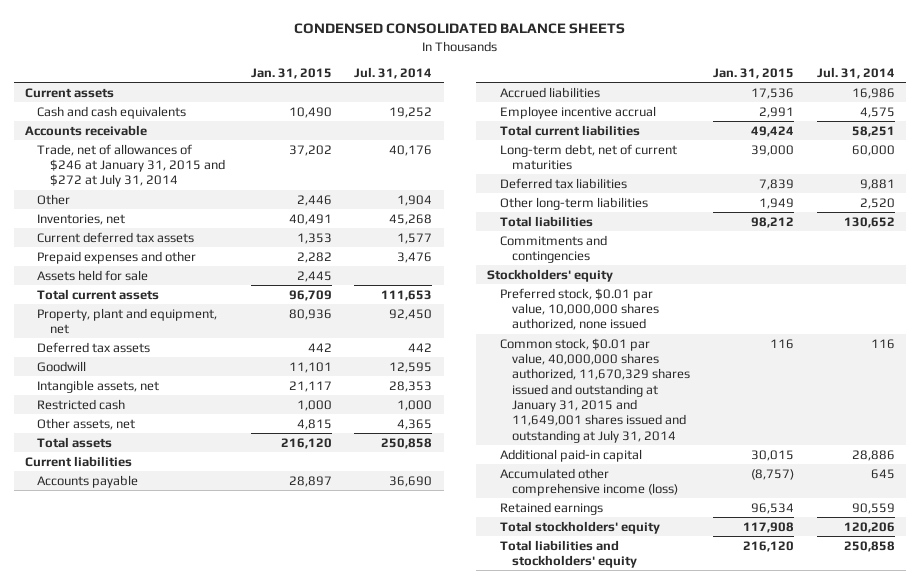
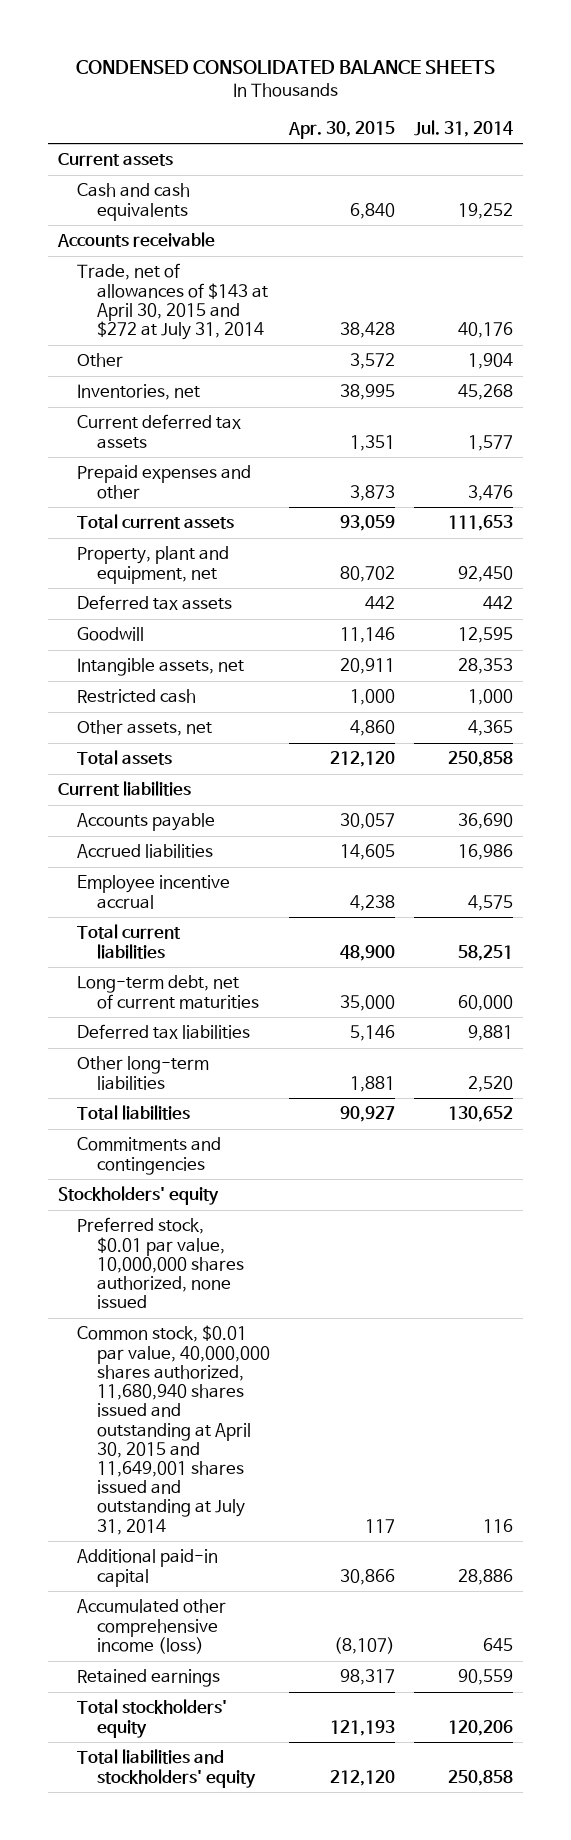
[250,68,332,80] Jan. 31, 2015 -> none
none -> [288,120,396,139] Apr. 30, 2015
[37,143,225,188] Trade, net of allowances of $246 at January 31, 2015 and $272 at July 31, 2014 -> [77,263,269,341] Trade, net of allowances of $143 at April 30, 2015 and $272 at July 31, 2014
[37,269,149,281] Assets held for sale -> none
[499,337,690,443] Common stock, $0.01 par value, 40,000,000 shares authorized, 11,670,329 shares issued and outstanding at January 31, 2015 and 11,649,001 shares issued and outstanding at July 31, 2014 -> [77,1325,271,1535] Common stock, $0.01 par value, 40,000,000 shares authorized, 11,680,940 shares issued and outstanding at April 30, 2015 and 11,649,001 shares issued and outstanding at July 31, 2014

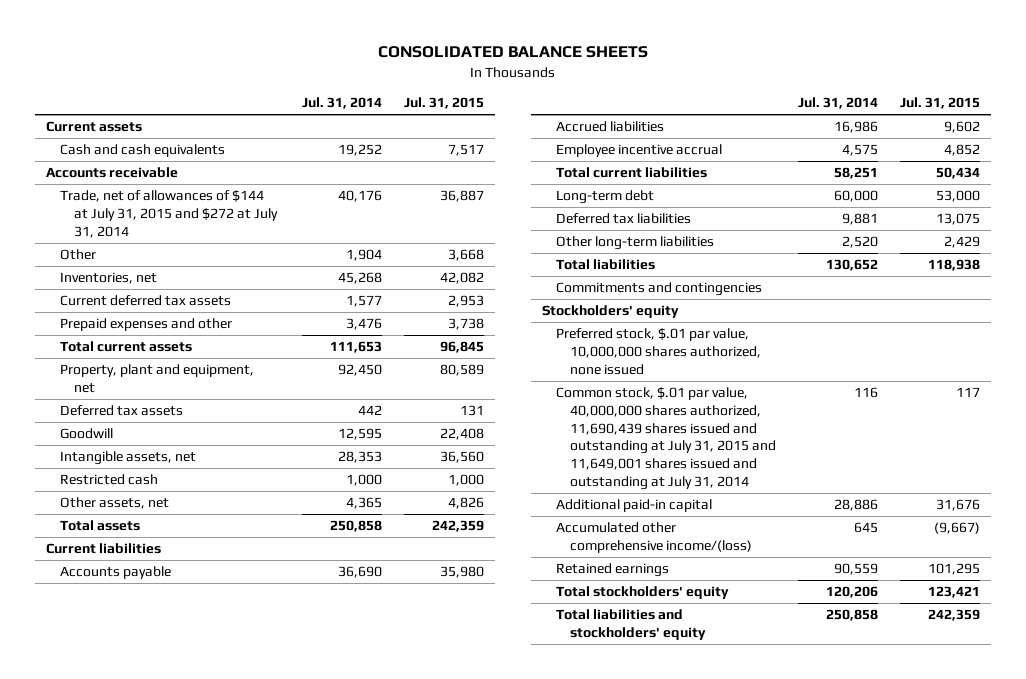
[76,59,496,74] CONDENSED CONSOLIDATED BALANCE SHEETS -> [378,46,649,59] CONSOLIDATED BALANCE SHEETS
[288,120,396,139] Apr. 30, 2015 -> none
none -> [404,97,485,110] Jul. 31, 2015
[77,263,269,341] Trade, net of allowances of $143 at April 30, 2015 and $272 at July 31, 2014 -> [60,190,278,238] Trade, net of allowances of $144 at July 31, 2015 and $272 at July 31, 2014
[77,975,260,1009] Long-term debt, net of current maturities -> [555,190,654,205] Long-term debt
[77,1217,245,1310] Preferred stock, $0.01 par value, 10,000,000 shares authorized, none issued -> [555,328,761,375] Preferred stock, $.01 par value, 10,000,000 shares authorized, none issued
[77,1325,271,1535] Common stock, $0.01 par value, 40,000,000 shares authorized, 11,680,940 shares issued and outstanding at April 30, 2015 and 11,649,001 shares issued and outstanding at July 31, 2014 -> [555,387,776,490] Common stock, $.01 par value, 40,000,000 shares authorized, 11,690,439 shares issued and outstanding at July 31, 2015 and 11,649,001 shares issued and outstanding at July 31, 2014
[77,1599,227,1654] Accumulated other comprehensive income (loss) -> [555,522,752,553] Accumulated other comprehensive income/(loss)

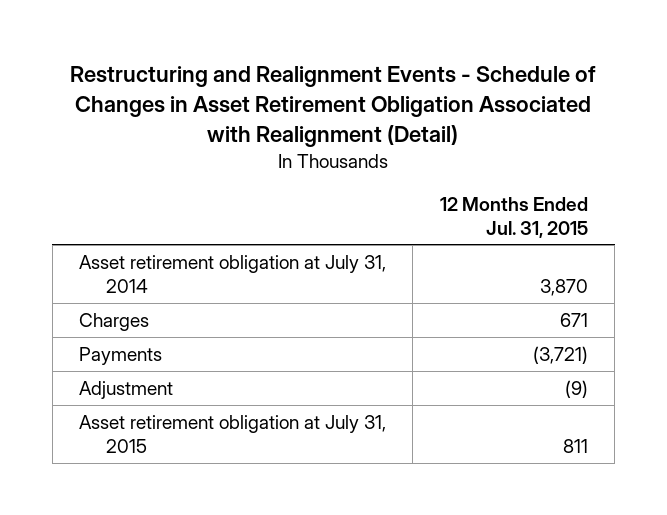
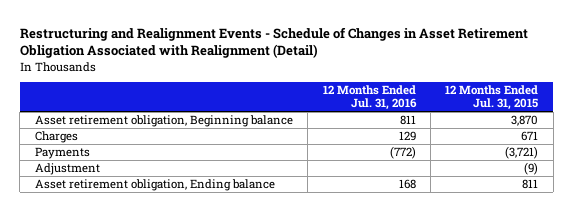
none -> [322,85,417,111] 12 Months Ended Jul. 31, 2016
[79,254,387,293] Asset retirement obligation at July 31, 2014 -> [34,115,293,128] Asset retirement obligation, Beginning balance
[79,414,387,453] Asset retirement obligation at July 31, 2015 -> [34,179,275,192] Asset retirement obligation, Ending balance

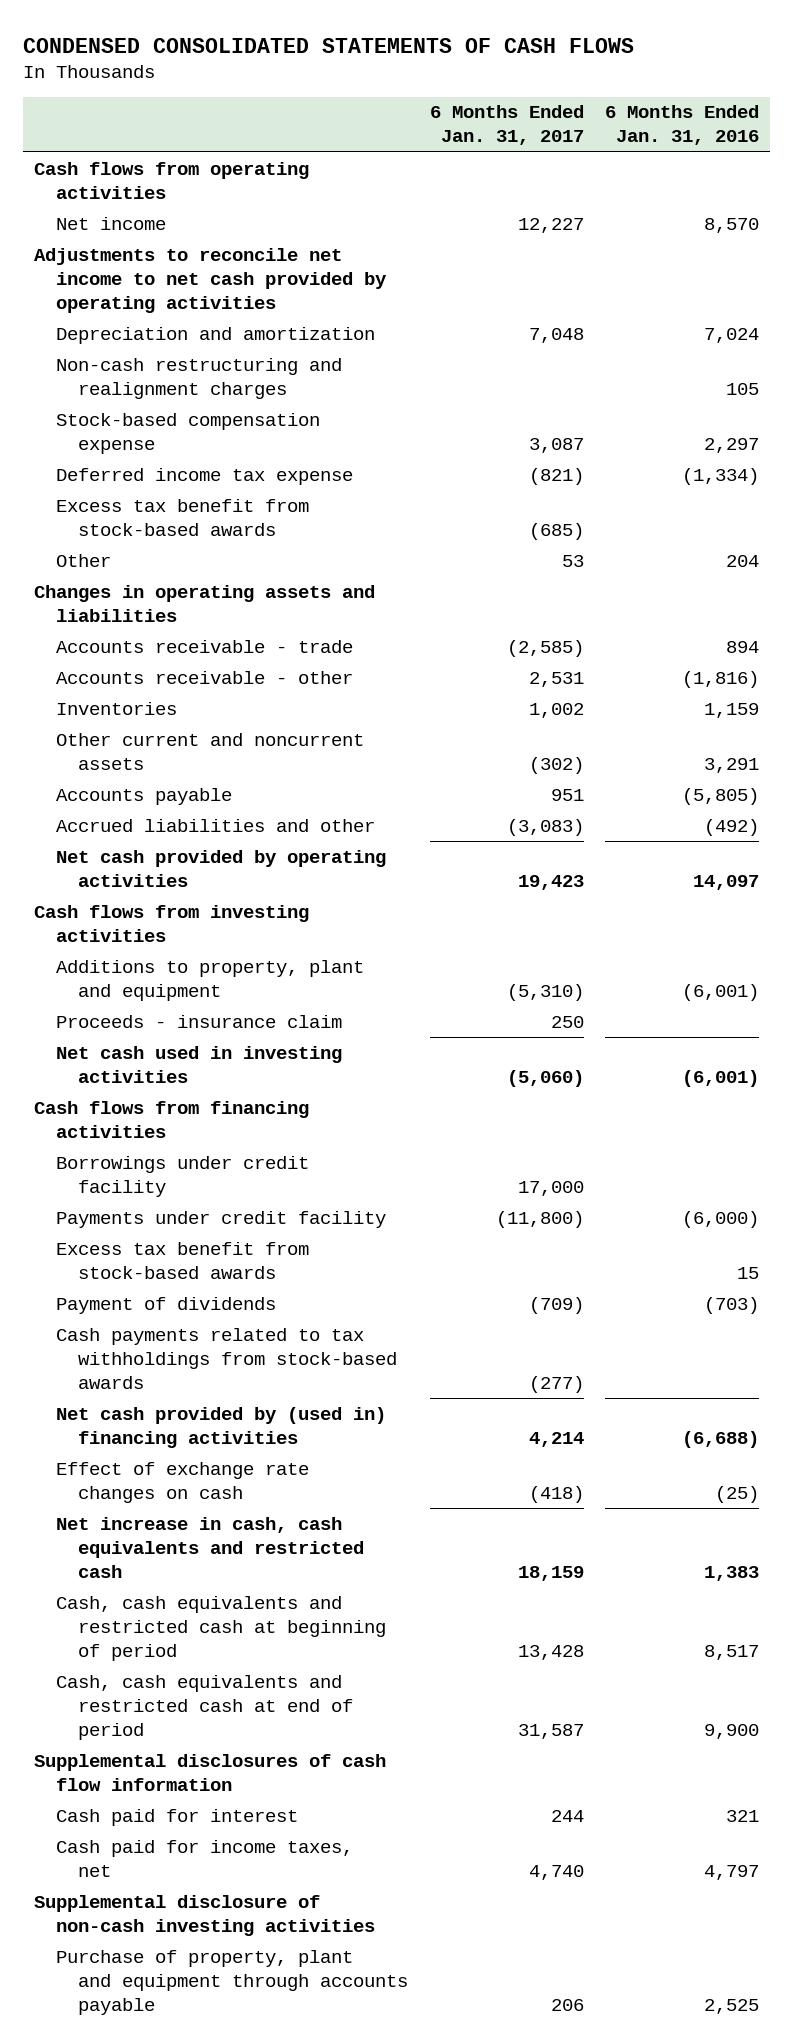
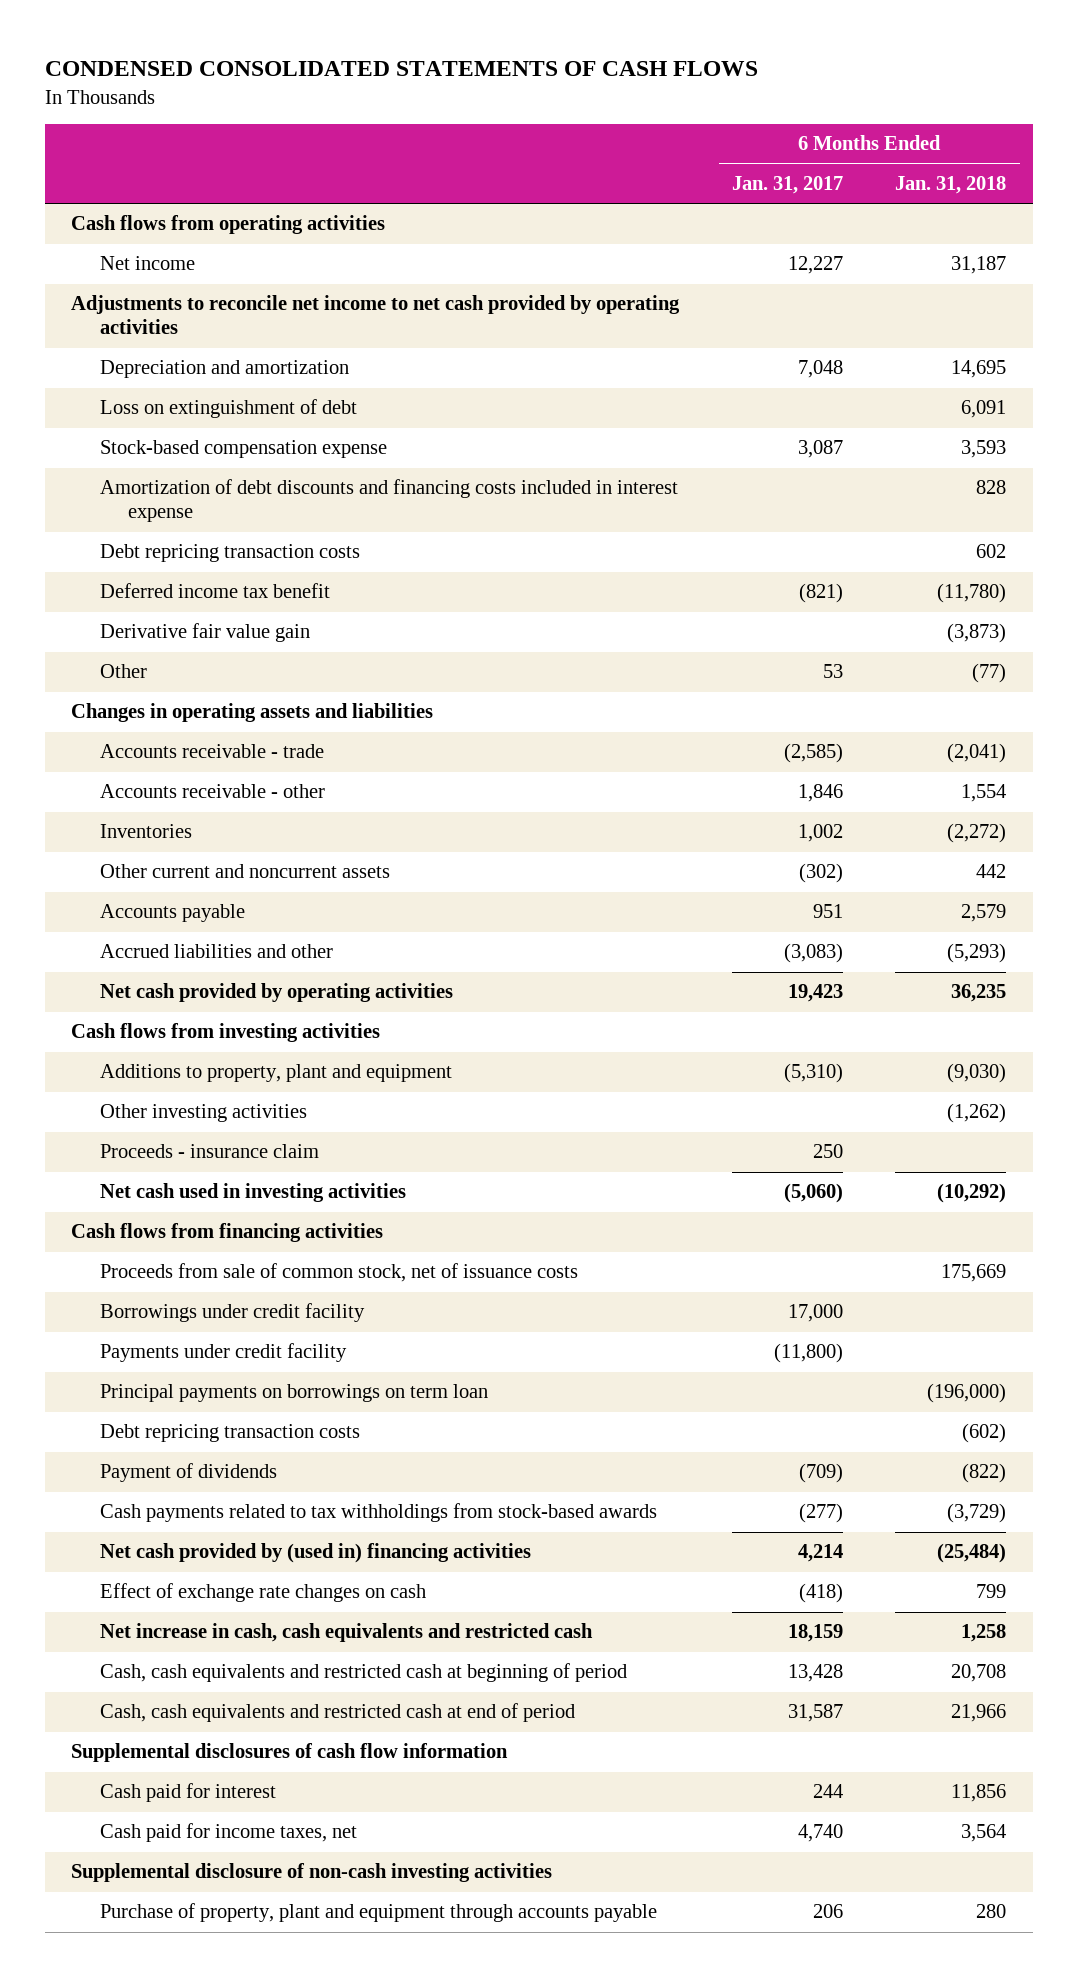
[605,105,760,146] 6 Months Ended Jan. 31, 2016 -> none
none -> [895,176,1007,195] Jan. 31, 2018
[56,357,343,399] Non-cash restructuring and realignment charges -> none
none -> [99,399,357,419] Loss on extinguishment of debt
[56,498,310,536] Excess tax benefit from stock-based awards -> none
none -> [99,479,678,523] Amortization of debt discounts and financing costs included in interest expense
none -> [99,544,360,563] Debt repricing transaction costs
[56,467,354,485] Deferred income tax expense -> [99,583,330,599] Deferred income tax benefit
none -> [99,623,310,643] Derivative fair value gain
[528,671,584,687] 2,531 -> [797,784,843,803] 1,846
none -> [99,1104,307,1123] Other investing activities
none -> [99,1263,578,1283] Proceeds from sale of common stock, net of issuance costs
[56,1241,310,1279] Excess tax benefit from stock-based awards -> none
none -> [99,1384,488,1403] Principal payments on borrowings on term loan
none -> [99,1424,360,1443] Debt repricing transaction costs

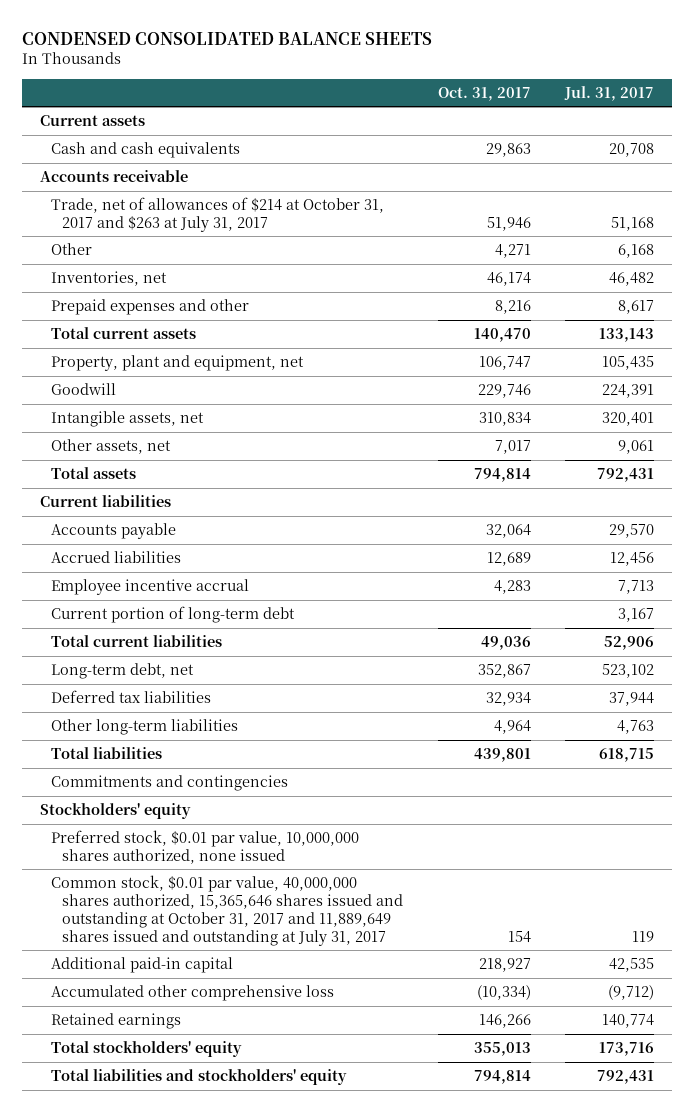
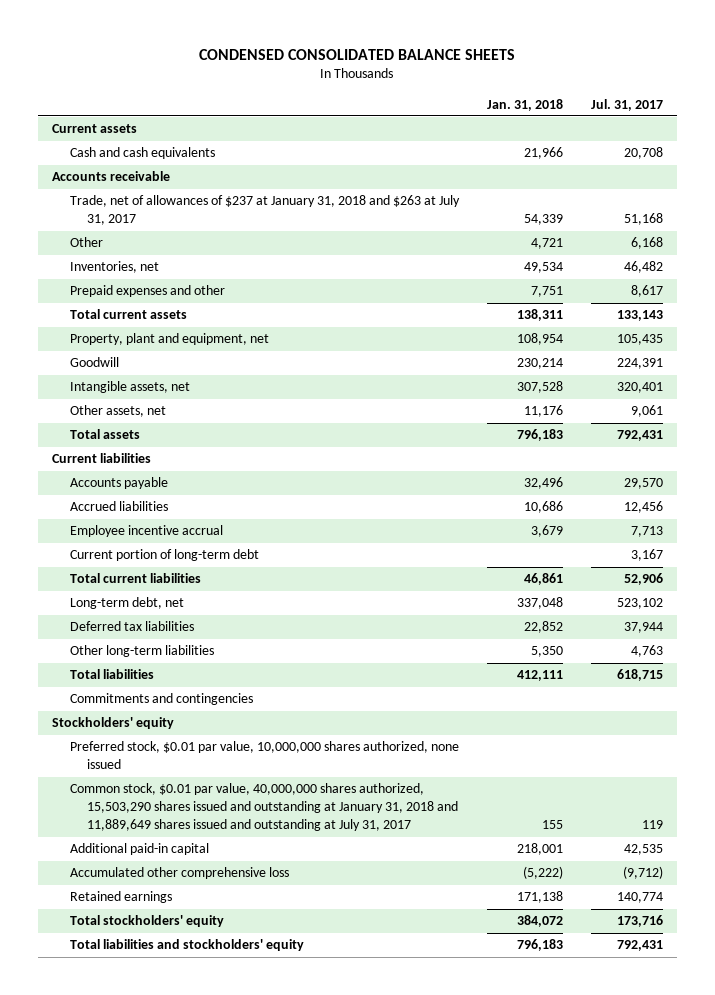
[437,86,531,101] Oct. 31, 2017 -> none
none -> [486,98,563,111] Jan. 31, 2018
[50,197,384,232] Trade, net of allowances of $214 at October 31, 2017 and $263 at July 31, 2017 -> [69,195,460,226] Trade, net of allowances of $237 at January 31, 2018 and $263 at July 31, 2017
[50,875,404,946] Common stock, $0.01 par value, 40,000,000 shares authorized, 15,365,646 shares issued and outstanding at October 31, 2017 and 11,889,649 shares issued and outstanding at July 31, 2017 -> [69,783,459,832] Common stock, $0.01 par value, 40,000,000 shares authorized, 15,503,290 shares issued and outstanding at January 31, 2018 and 11,889,649 shares issued and outstanding at July 31, 2017

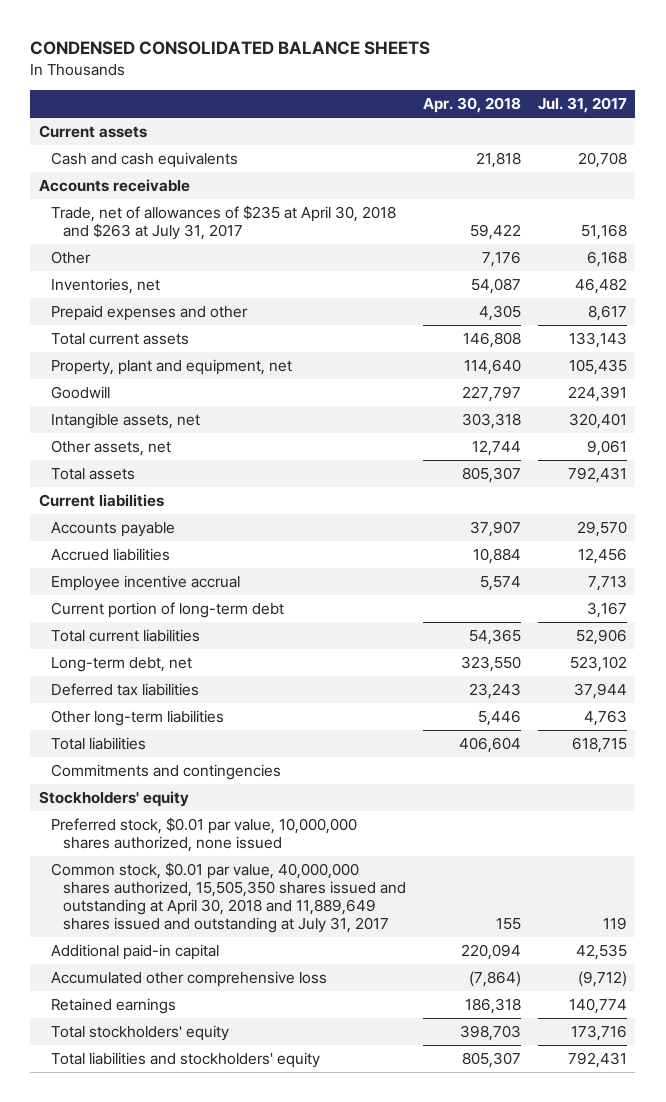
[486,98,563,111] Jan. 31, 2018 -> none
none -> [422,97,521,114] Apr. 30, 2018
[69,195,460,226] Trade, net of allowances of $237 at January 31, 2018 and $263 at July 31, 2017 -> [50,204,396,240] Trade, net of allowances of $235 at April 30, 2018 and $263 at July 31, 2017
[69,783,459,832] Common stock, $0.01 par value, 40,000,000 shares authorized, 15,503,290 shares issued and outstanding at January 31, 2018 and 11,889,649 shares issued and outstanding at July 31, 2017 -> [50,861,406,933] Common stock, $0.01 par value, 40,000,000 shares authorized, 15,505,350 shares issued and outstanding at April 30, 2018 and 11,889,649 shares issued and outstanding at July 31, 2017

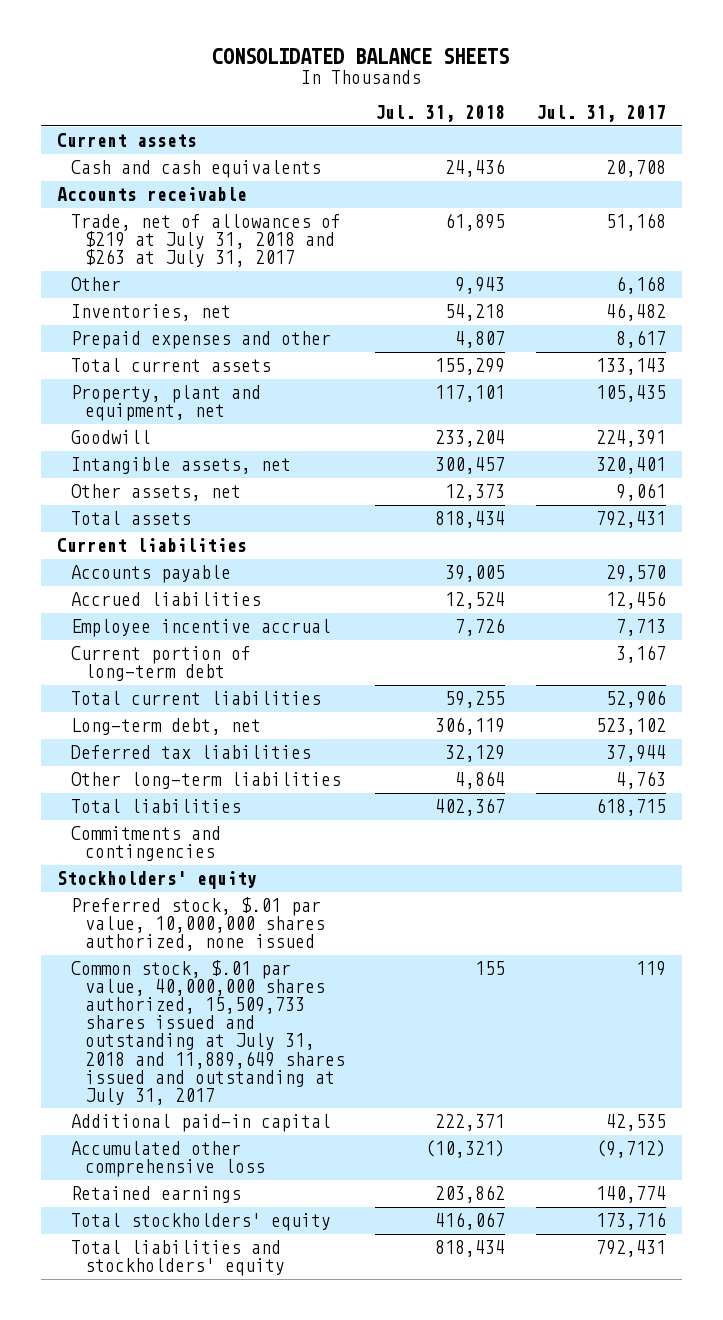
[30,41,431,56] CONDENSED CONSOLIDATED BALANCE SHEETS -> [212,48,510,65] CONSOLIDATED BALANCE SHEETS
[422,97,521,114] Apr. 30, 2018 -> none
none -> [375,104,506,122] Jul. 31, 2018
[50,204,396,240] Trade, net of allowances of $235 at April 30, 2018 and $263 at July 31, 2017 -> [70,214,341,268] Trade, net of allowances of $219 at July 31, 2018 and $263 at July 31, 2017
[50,816,357,852] Preferred stock, $0.01 par value, 10,000,000 shares authorized, none issued -> [70,897,325,952] Preferred stock, $.01 par value, 10,000,000 shares authorized, none issued
[50,861,406,933] Common stock, $0.01 par value, 40,000,000 shares authorized, 15,505,350 shares issued and outstanding at April 30, 2018 and 11,889,649 shares issued and outstanding at July 31, 2017 -> [70,960,345,1105] Common stock, $.01 par value, 40,000,000 shares authorized, 15,509,733 shares issued and outstanding at July 31, 2018 and 11,889,649 shares issued and outstanding at July 31, 2017

